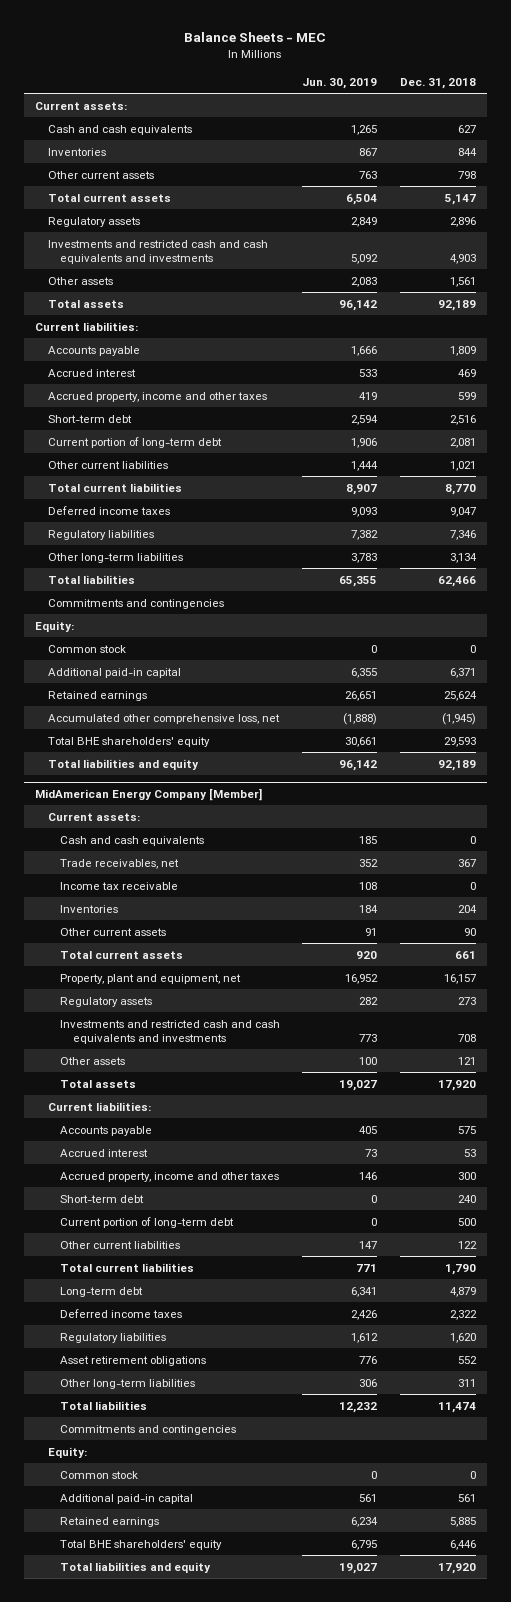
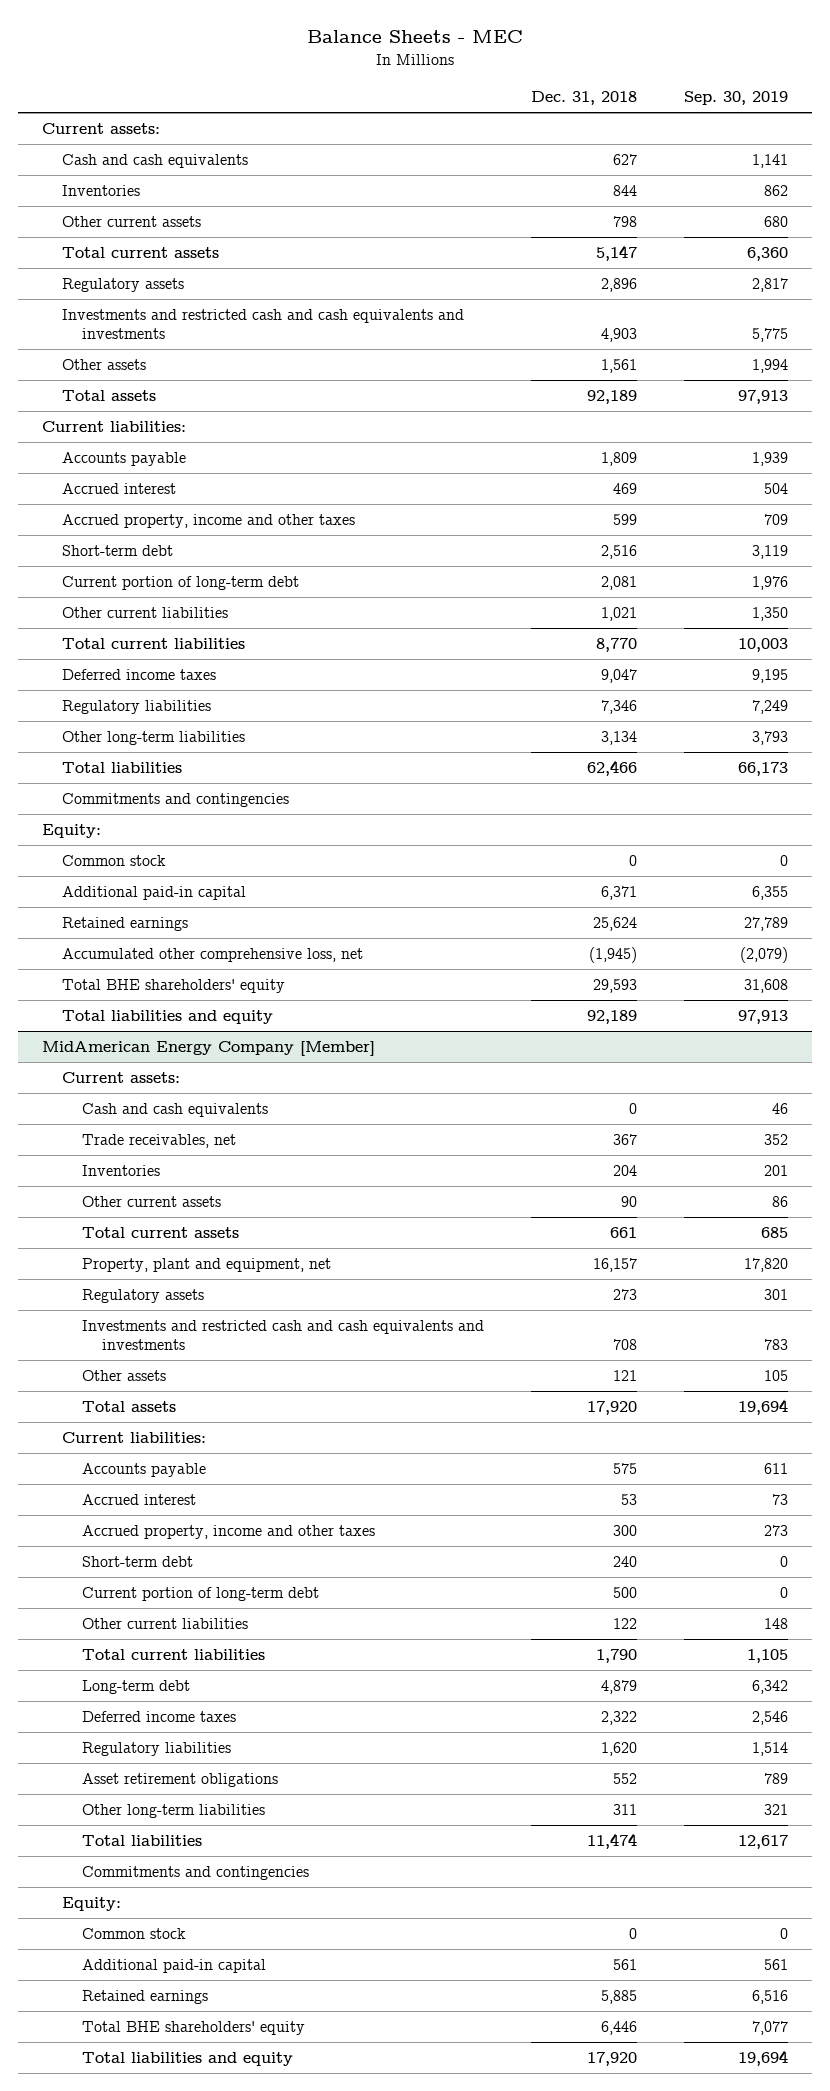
[302,77,378,89] Jun. 30, 2019 -> none
none -> [684,91,789,106] Sep. 30, 2019
[60,881,179,890] Income tax receivable -> none

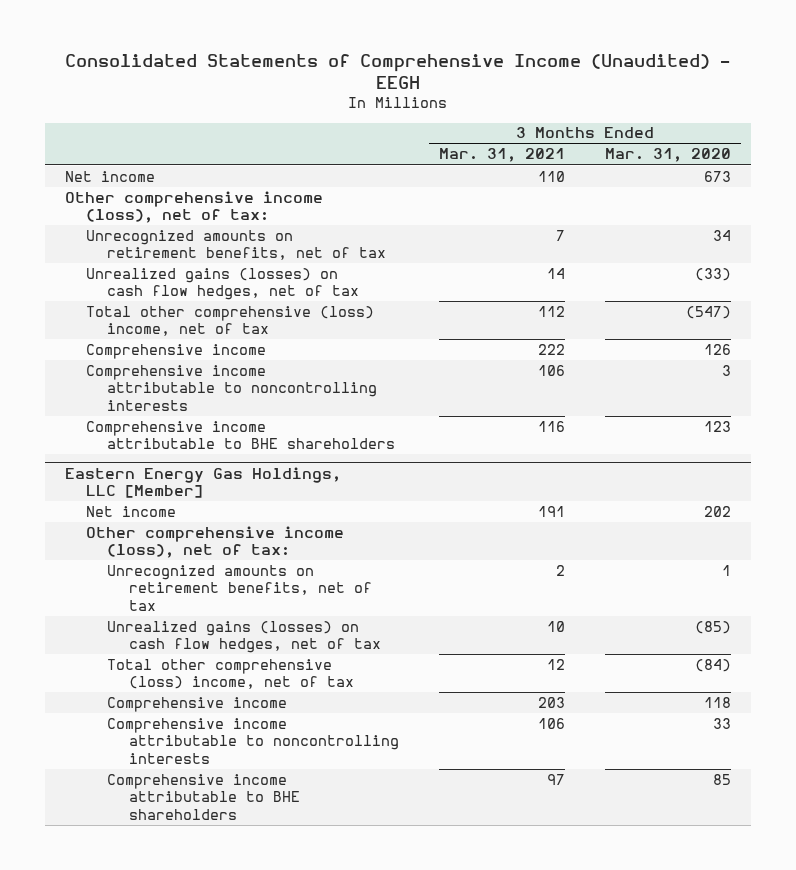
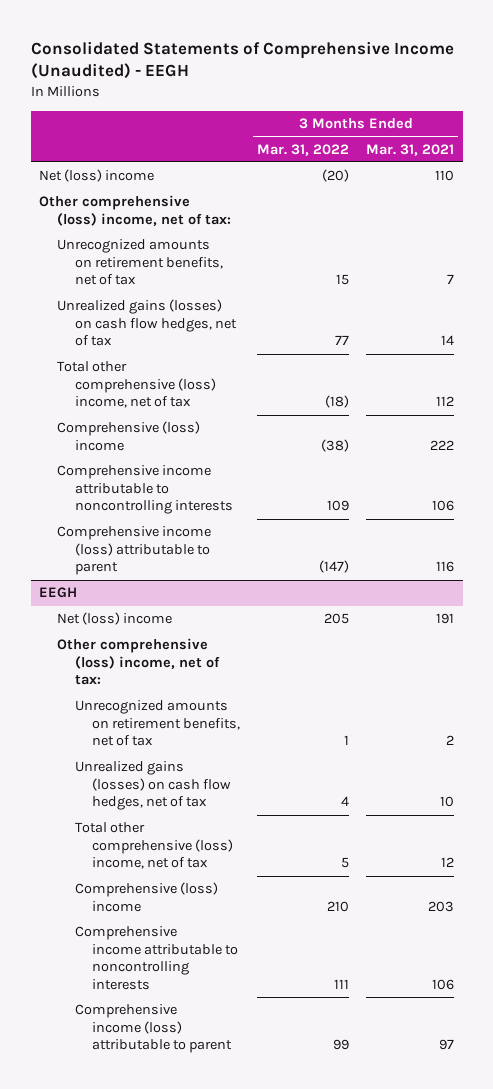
[605,148,732,163] Mar. 31, 2020 -> none
none -> [257,143,350,156] Mar. 31, 2022
[64,170,155,182] Net income -> [39,169,155,183] Net (loss) income
[64,190,323,224] Other comprehensive income (loss), net of tax: -> [39,195,231,226] Other comprehensive (loss) income, net of tax:
[86,343,267,359] Comprehensive income -> [56,421,200,451] Comprehensive (loss) income
[86,420,396,450] Comprehensive income attributable to BHE shareholders -> [56,526,211,576] Comprehensive income (loss) attributable to parent
[64,466,341,499] Eastern Energy Gas Holdings, LLC [Member] -> [39,587,78,599] EEGH
[86,505,177,517] Net income -> [56,612,172,626] Net (loss) income
[86,525,345,559] Other comprehensive income (loss), net of tax: -> [56,638,220,686] Other comprehensive (loss) income, net of tax:
[107,696,288,712] Comprehensive income -> [74,882,218,912] Comprehensive (loss) income
[107,773,300,820] Comprehensive income attributable to BHE shareholders -> [74,1004,233,1054] Comprehensive income (loss) attributable to parent

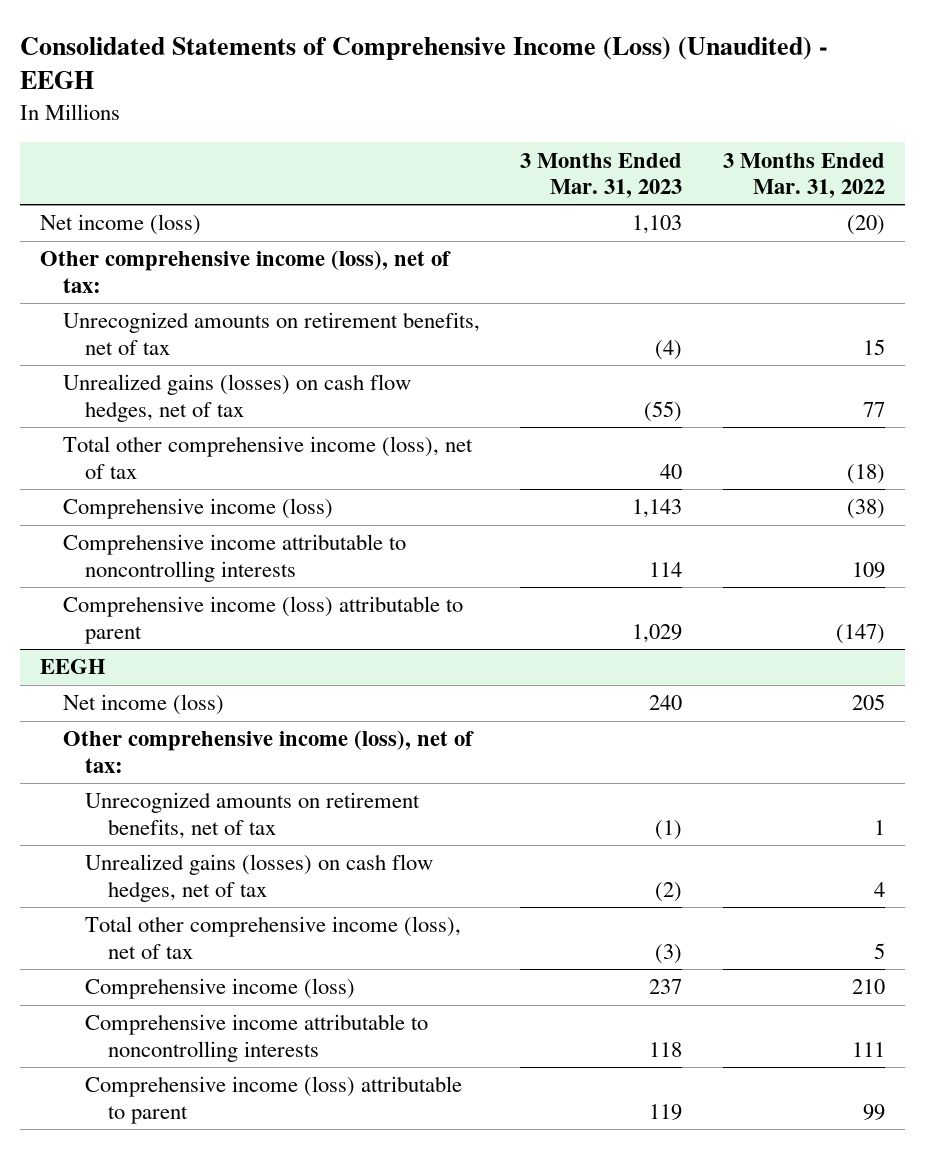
[30,40,454,80] Consolidated Statements of Comprehensive Income (Unaudited) - EEGH -> [19,36,828,90] Consolidated Statements of Comprehensive Income (Loss) (Unaudited) - EEGH
[366,143,455,156] Mar. 31, 2021 -> none
none -> [520,152,683,198] 3 Months Ended Mar. 31, 2023
[39,169,155,183] Net (loss) income -> [40,214,202,236] Net income (loss)
[39,195,231,226] Other comprehensive (loss) income, net of tax: -> [40,250,452,293] Other comprehensive income (loss), net of tax:
[56,361,216,409] Total other comprehensive (loss) income, net of tax -> [62,436,473,479] Total other comprehensive income (loss), net of tax
[56,421,200,451] Comprehensive (loss) income -> [62,498,333,520] Comprehensive income (loss)
[56,612,172,626] Net (loss) income -> [62,694,224,716] Net income (loss)
[56,638,220,686] Other comprehensive (loss) income, net of tax: -> [62,730,474,773] Other comprehensive income (loss), net of tax:
[74,822,234,870] Total other comprehensive (loss) income, net of tax -> [85,916,462,959] Total other comprehensive income (loss), net of tax
[74,882,218,912] Comprehensive (loss) income -> [85,978,356,1000] Comprehensive income (loss)

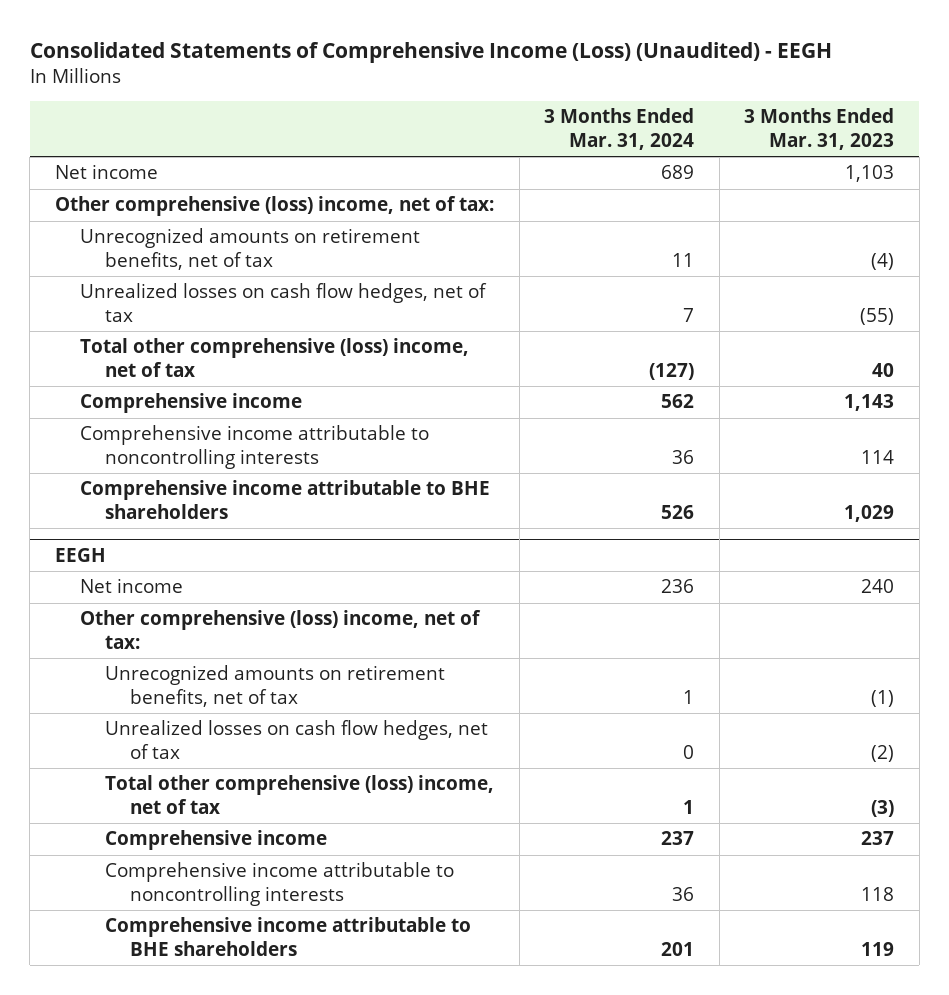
[723,152,886,198] 3 Months Ended Mar. 31, 2022 -> none
none -> [544,108,695,150] 3 Months Ended Mar. 31, 2024
[40,214,202,236] Net income (loss) -> [54,164,158,180] Net income
[40,250,452,293] Other comprehensive income (loss), net of tax: -> [54,196,494,217] Other comprehensive (loss) income, net of tax:
[62,374,411,422] Unrealized gains (losses) on cash flow hedges, net of tax -> [79,283,487,322] Unrealized losses on cash flow hedges, net of tax
[62,436,473,479] Total other comprehensive income (loss), net of tax -> [79,338,469,377] Total other comprehensive (loss) income, net of tax
[62,498,333,520] Comprehensive income (loss) -> [79,393,302,414] Comprehensive income
[62,596,463,644] Comprehensive income (loss) attributable to parent -> [79,480,490,519] Comprehensive income attributable to BHE shareholders
[62,694,224,716] Net income (loss) -> [79,578,183,594] Net income
[62,730,474,773] Other comprehensive income (loss), net of tax: -> [79,610,481,649] Other comprehensive (loss) income, net of tax:
[85,854,434,902] Unrealized gains (losses) on cash flow hedges, net of tax -> [105,720,489,759] Unrealized losses on cash flow hedges, net of tax
[85,916,462,959] Total other comprehensive income (loss), net of tax -> [105,775,495,814] Total other comprehensive (loss) income, net of tax
[85,978,356,1000] Comprehensive income (loss) -> [105,830,328,851] Comprehensive income
[85,1076,463,1124] Comprehensive income (loss) attributable to parent -> [105,917,472,956] Comprehensive income attributable to BHE shareholders

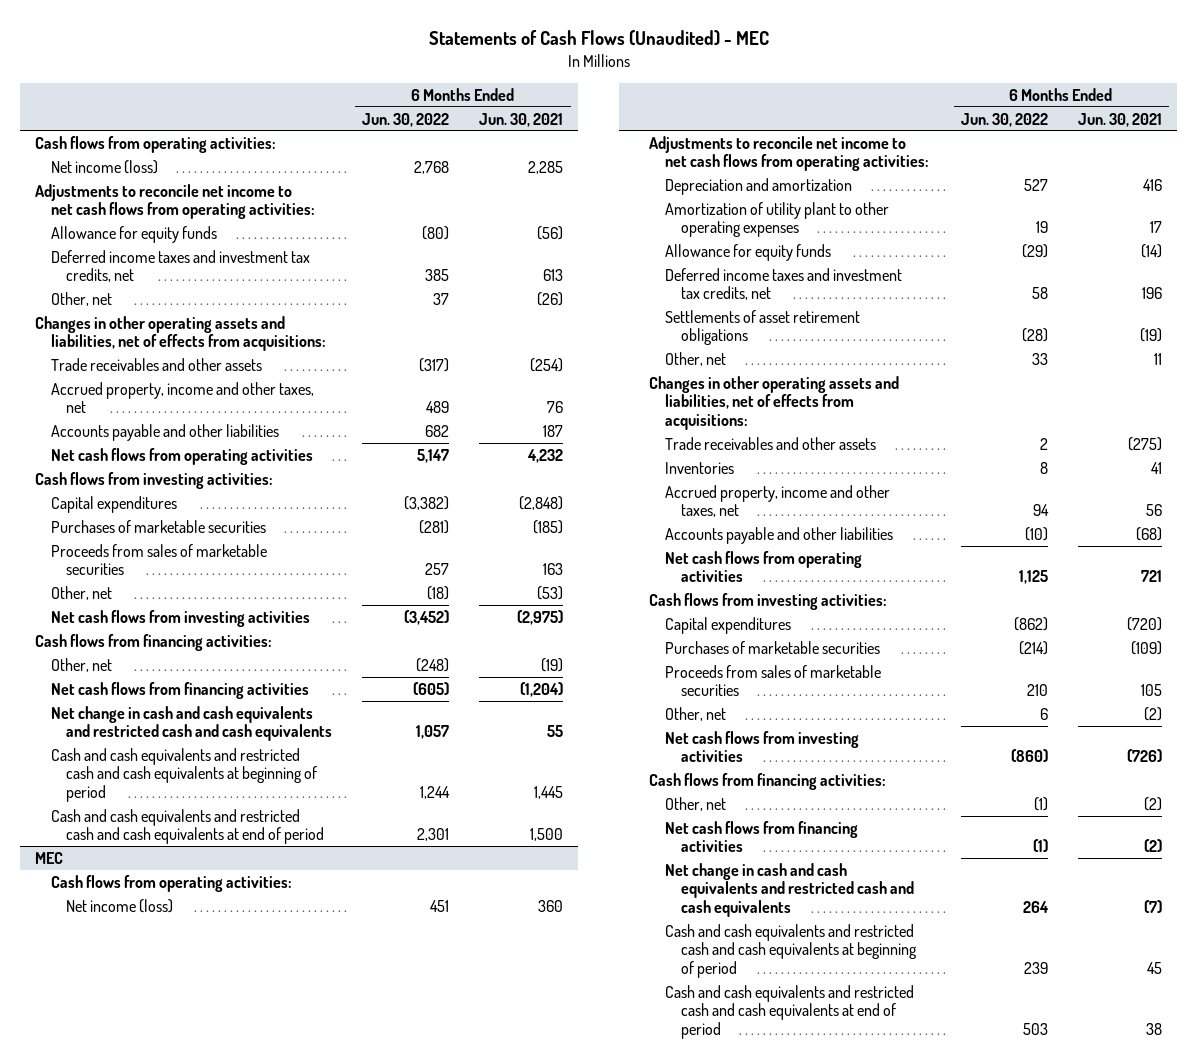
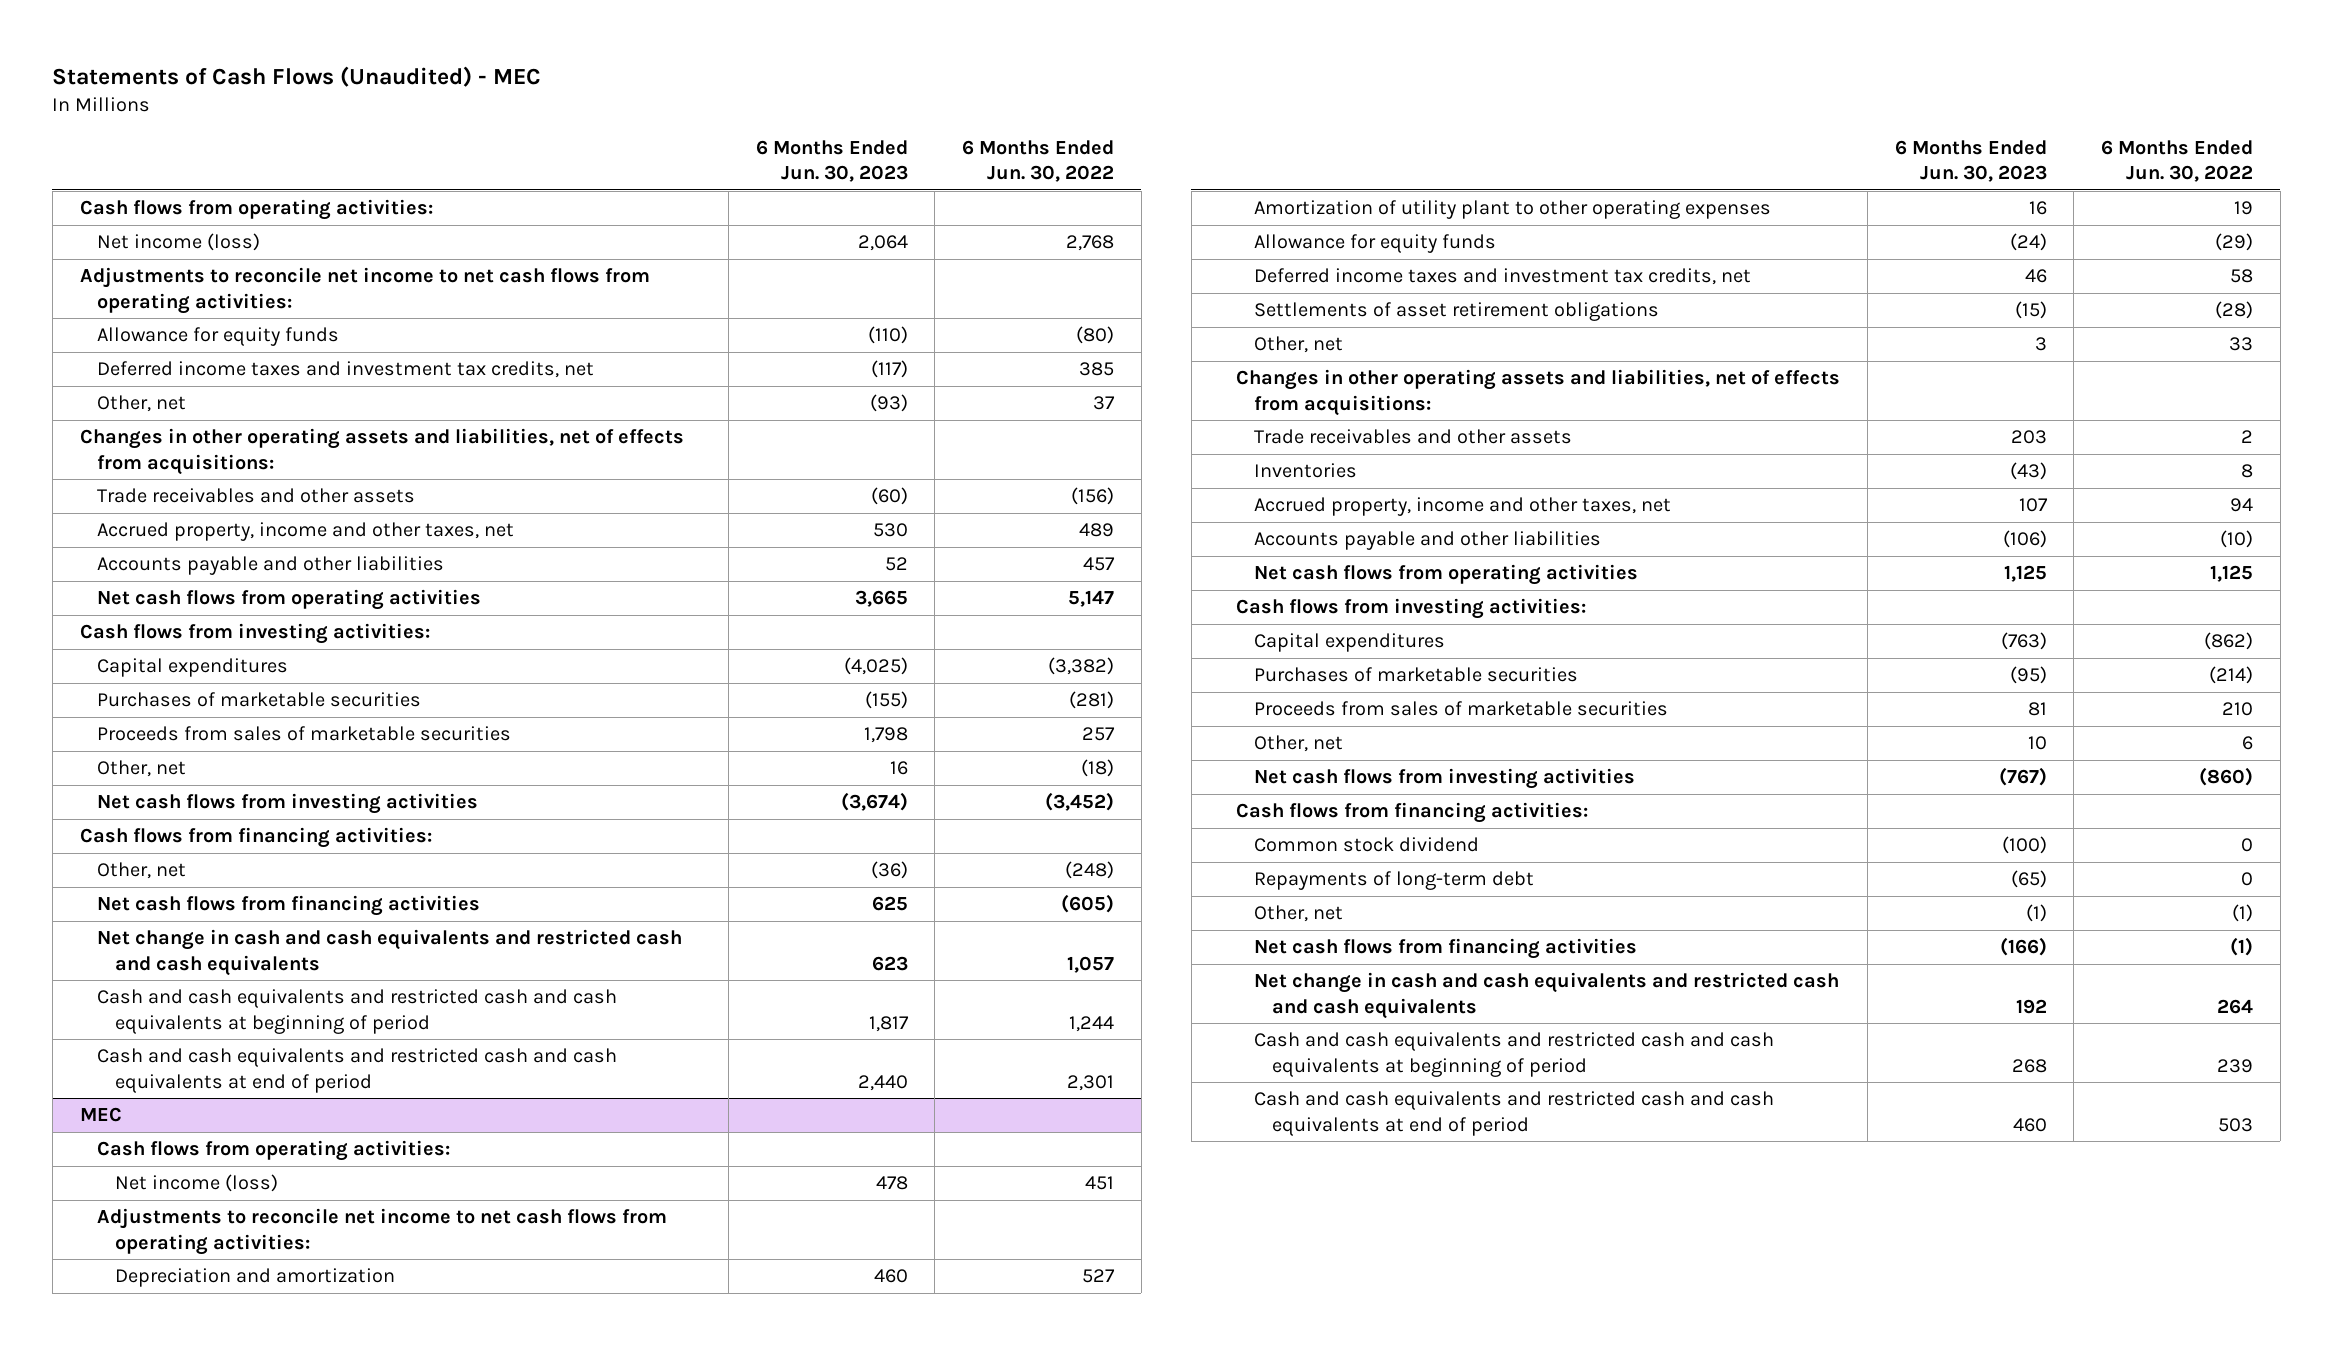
[479,112,564,127] Jun. 30, 2021 -> none
none -> [755,140,908,183] 6 Months Ended Jun. 30, 2023
[419,357,450,372] (317) -> [1071,487,1115,506] (156)
[425,424,450,437] 682 -> [1083,557,1116,572] 457
none -> [1254,837,1480,853] Common stock dividend
none -> [1254,871,1535,891] Repayments of long-term debt

